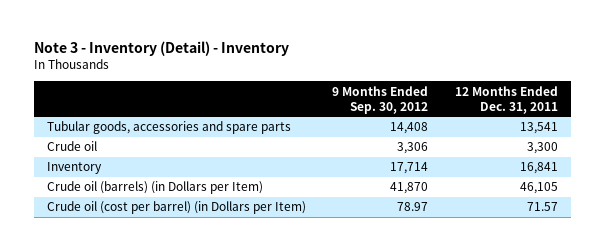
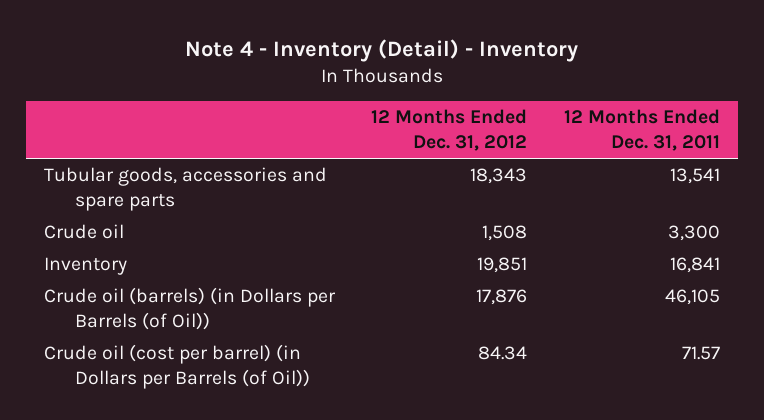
[33,40,289,56] Note 3 - Inventory (Detail) - Inventory -> [184,38,578,62] Note 4 - Inventory (Detail) - Inventory
[332,85,429,114] 9 Months Ended Sep. 30, 2012 -> none
none -> [371,109,528,152] 12 Months Ended Dec. 31, 2012
[46,181,263,195] Crude oil (barrels) (in Dollars per Item) -> [43,287,336,331] Crude oil (barrels) (in Dollars per Barrels (of Oil))
[46,201,306,215] Crude oil (cost per barrel) (in Dollars per Item) -> [43,344,310,390] Crude oil (cost per barrel) (in Dollars per Barrels (of Oil))

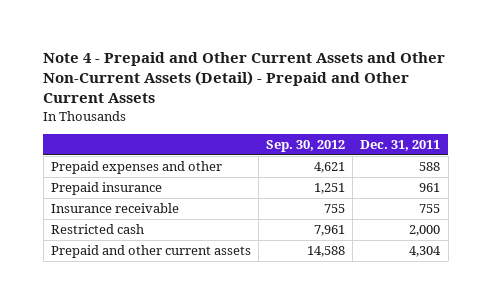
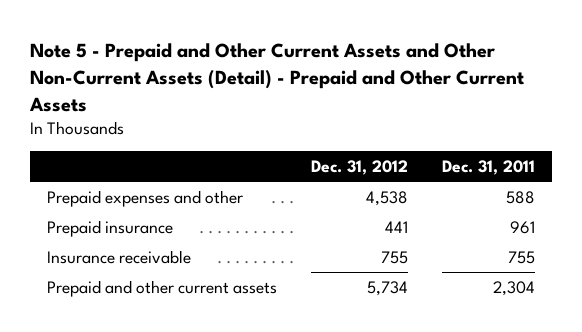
[43,52,446,104] Note 4 - Prepaid and Other Current Assets and Other Non-Current Assets (Detail) - Prepaid and Other Current Assets -> [28,42,524,112] Note 5 - Prepaid and Other Current Assets and Other Non-Current Assets (Detail) - Prepaid and Other Current Assets
[266,139,346,152] Sep. 30, 2012 -> none
none -> [310,159,408,175] Dec. 31, 2012
[50,224,144,235] Restricted cash -> none
[409,246,442,258] 4,304 -> [492,280,535,296] 2,304

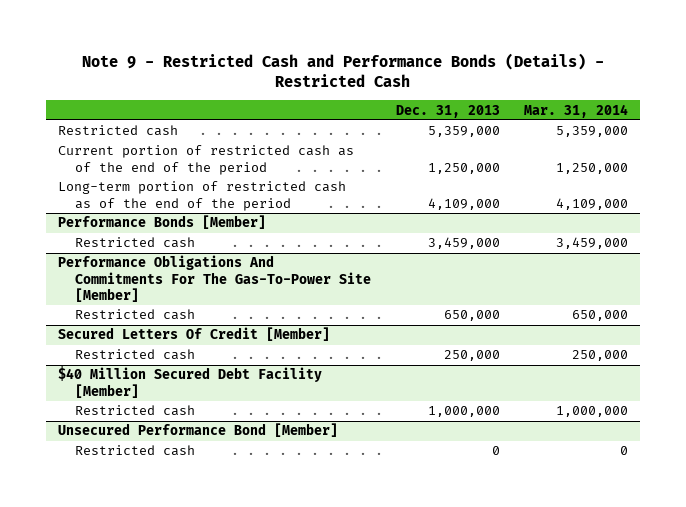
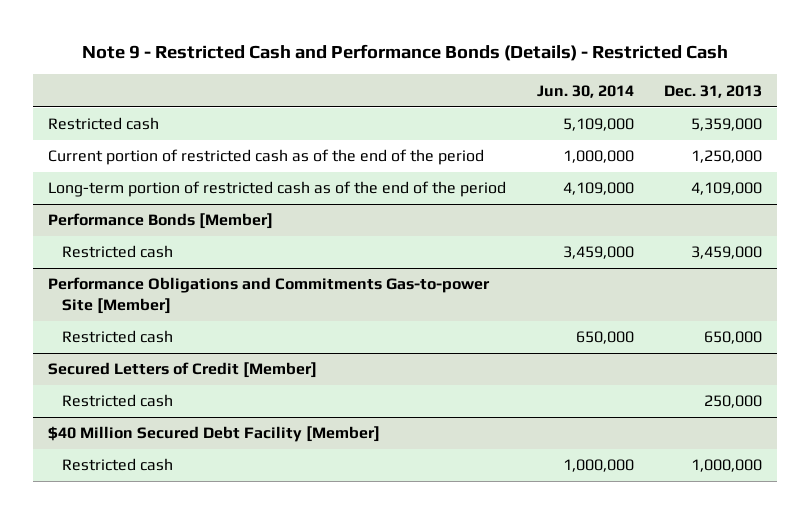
[524,103,629,118] Mar. 31, 2014 -> none
none -> [536,84,634,98] Jun. 30, 2014
[58,255,372,302] Performance Obligations And Commitments For The Gas-To-Power Site [Member] -> [48,277,491,314] Performance Obligations and Commitments Gas-to-power Site [Member]
[58,327,331,342] Secured Letters Of Credit [Member] -> [48,362,318,379] Secured Letters of Credit [Member]
[58,423,339,438] Unsecured Performance Bond [Member] -> none
[75,445,196,457] Restricted cash -> none

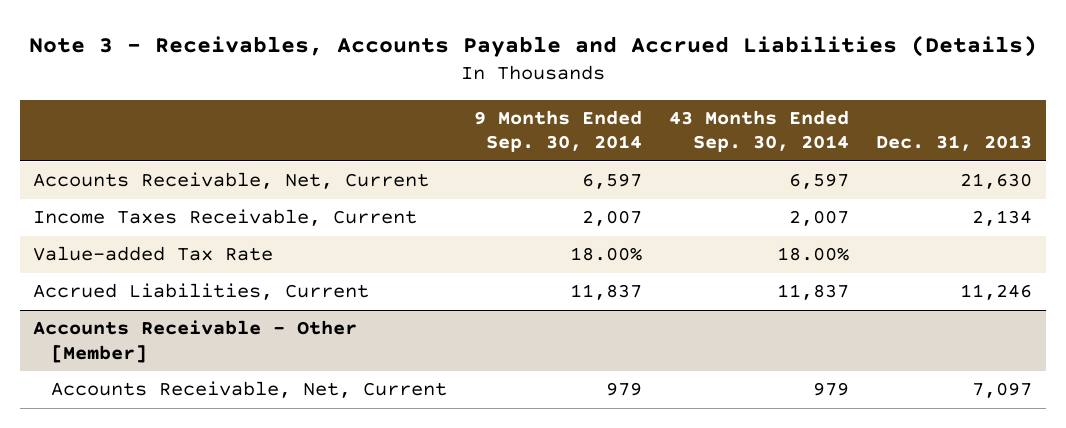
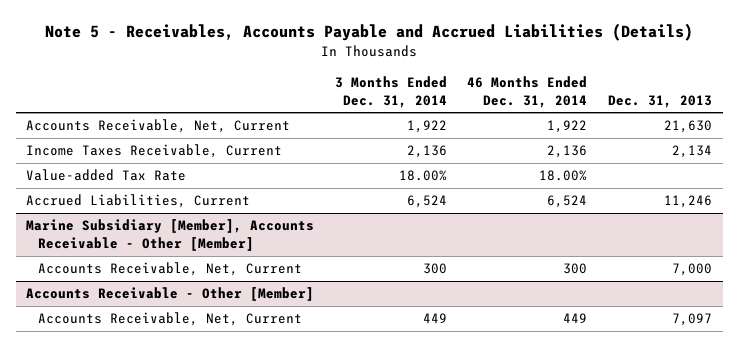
[28,34,1037,57] Note 3 - Receivables, Accounts Payable and Accrued Liabilities (Details) -> [45,22,694,41] Note 5 - Receivables, Accounts Payable and Accrued Liabilities (Details)
[473,110,642,153] 9 Months Ended Sep. 30, 2014 -> none
[668,110,849,153] 43 Months Ended Sep. 30, 2014 -> none
none -> [334,75,447,108] 3 Months Ended Dec. 31, 2014
none -> [467,75,588,108] 46 Months Ended Dec. 31, 2014
none -> [26,219,315,252] Marine Subsidiary [Member], Accounts Receivable - Other [Member]
none -> [38,262,303,277] Accounts Receivable, Net, Current

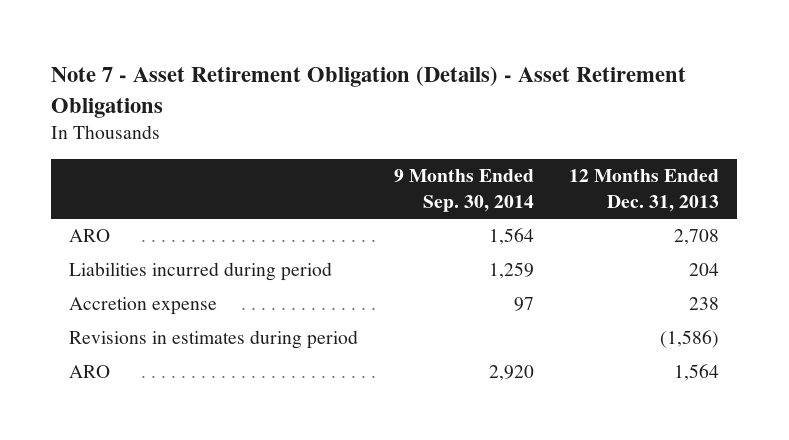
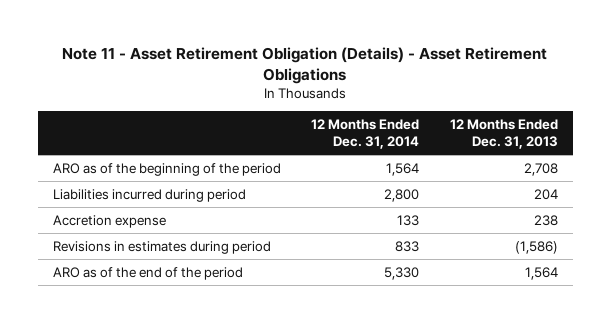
[51,66,687,118] Note 7 - Asset Retirement Obligation (Details) - Asset Retirement Obligations -> [62,46,548,84] Note 11 - Asset Retirement Obligation (Details) - Asset Retirement Obligations
[393,169,534,212] 9 Months Ended Sep. 30, 2014 -> none
none -> [311,119,420,149] 12 Months Ended Dec. 31, 2014
[69,229,111,243] ARO -> [52,162,281,176] ARO as of the beginning of the period
[69,365,111,379] ARO -> [52,266,243,280] ARO as of the end of the period

